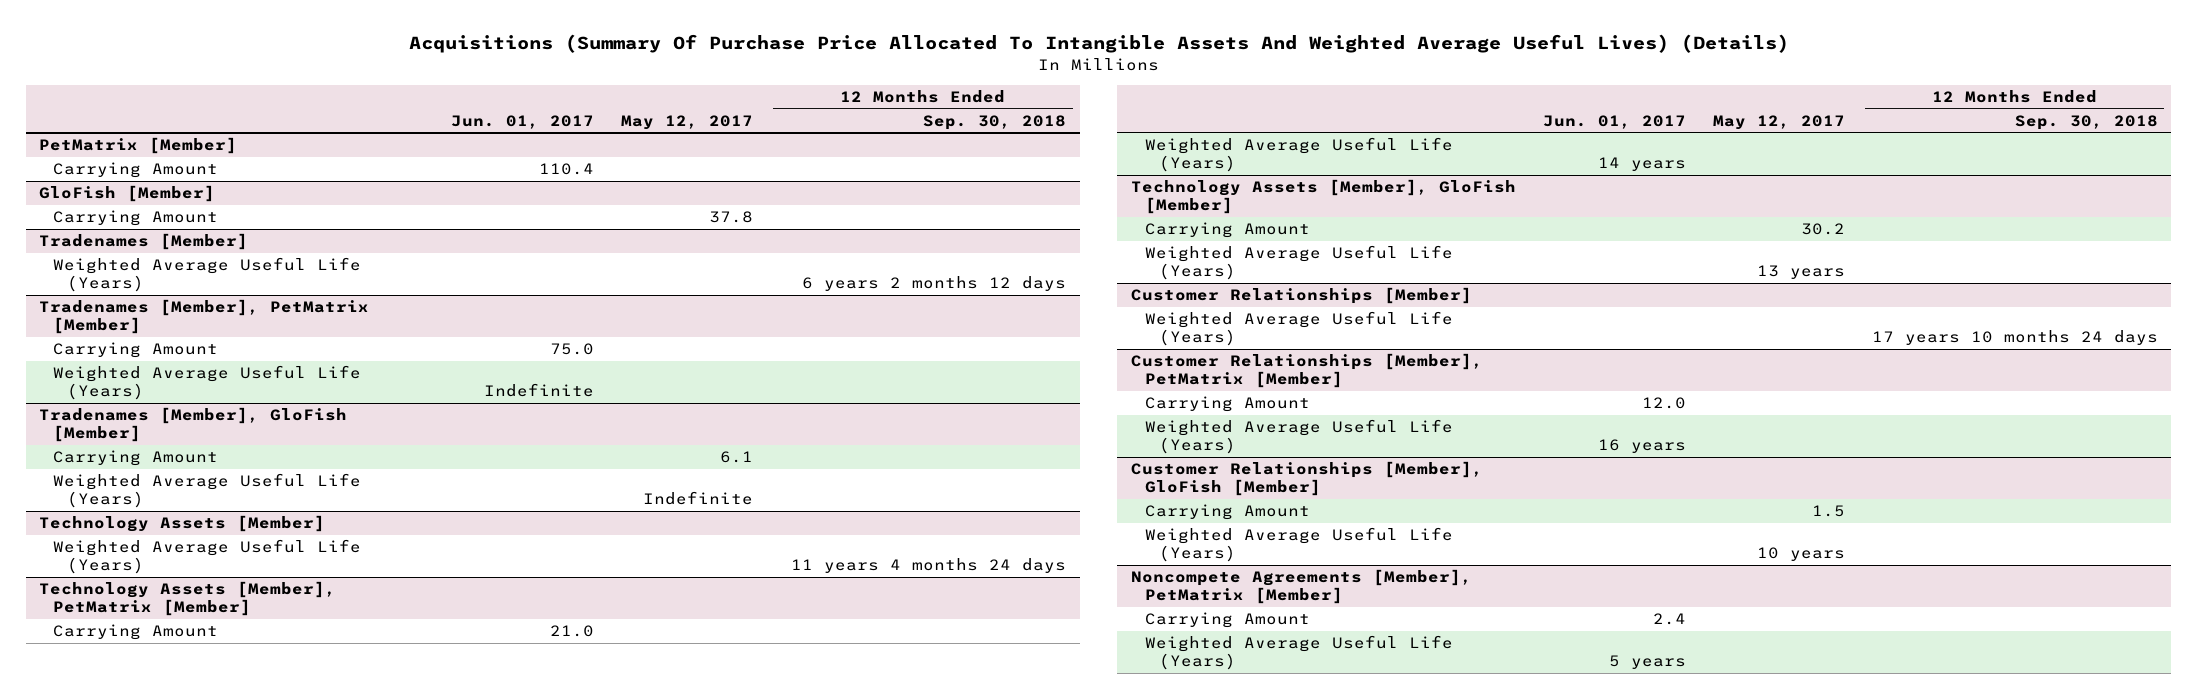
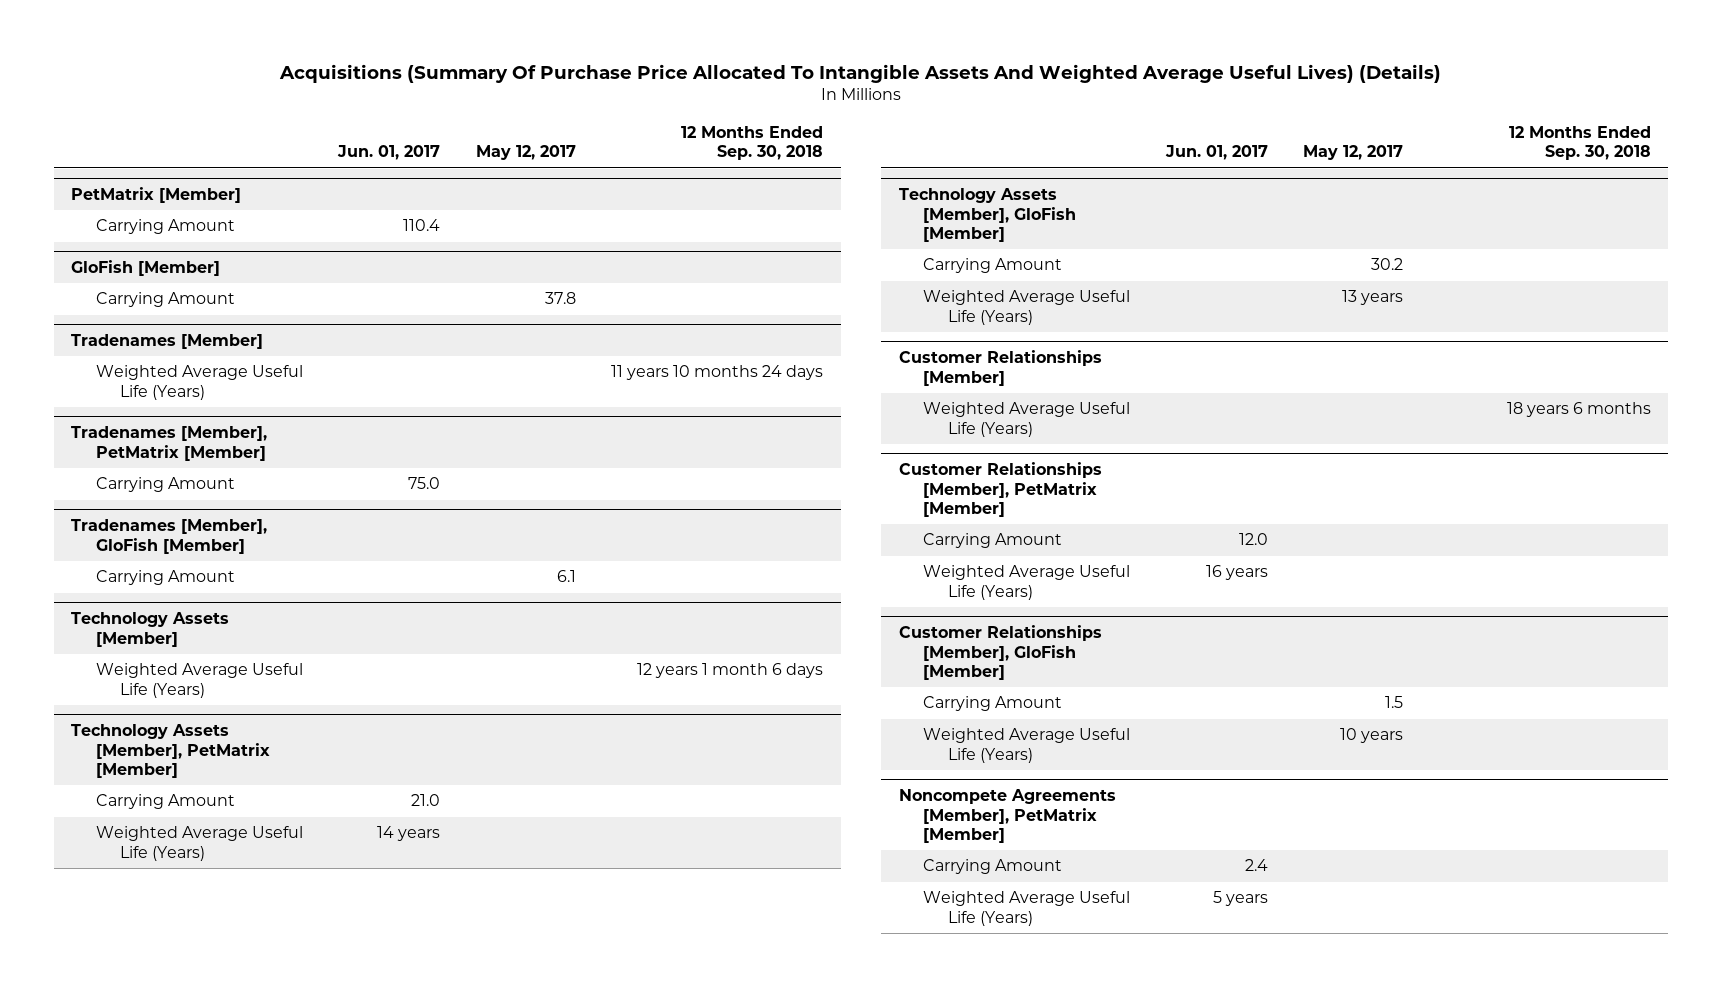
[802,276,1067,292] 6 years 2 months 12 days -> [611,365,824,381] 11 years 10 months 24 days
[53,365,362,401] Weighted Average Useful Life (Years) -> none
[53,473,362,509] Weighted Average Useful Life (Years) -> none
[791,558,1067,574] 11 years 4 months 24 days -> [637,663,824,679] 12 years 1 month 6 days
[1871,330,2158,346] 17 years 10 months 24 days -> [1506,402,1651,418] 18 years 6 months

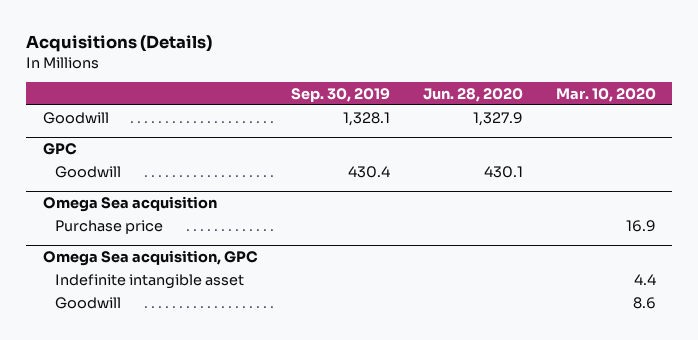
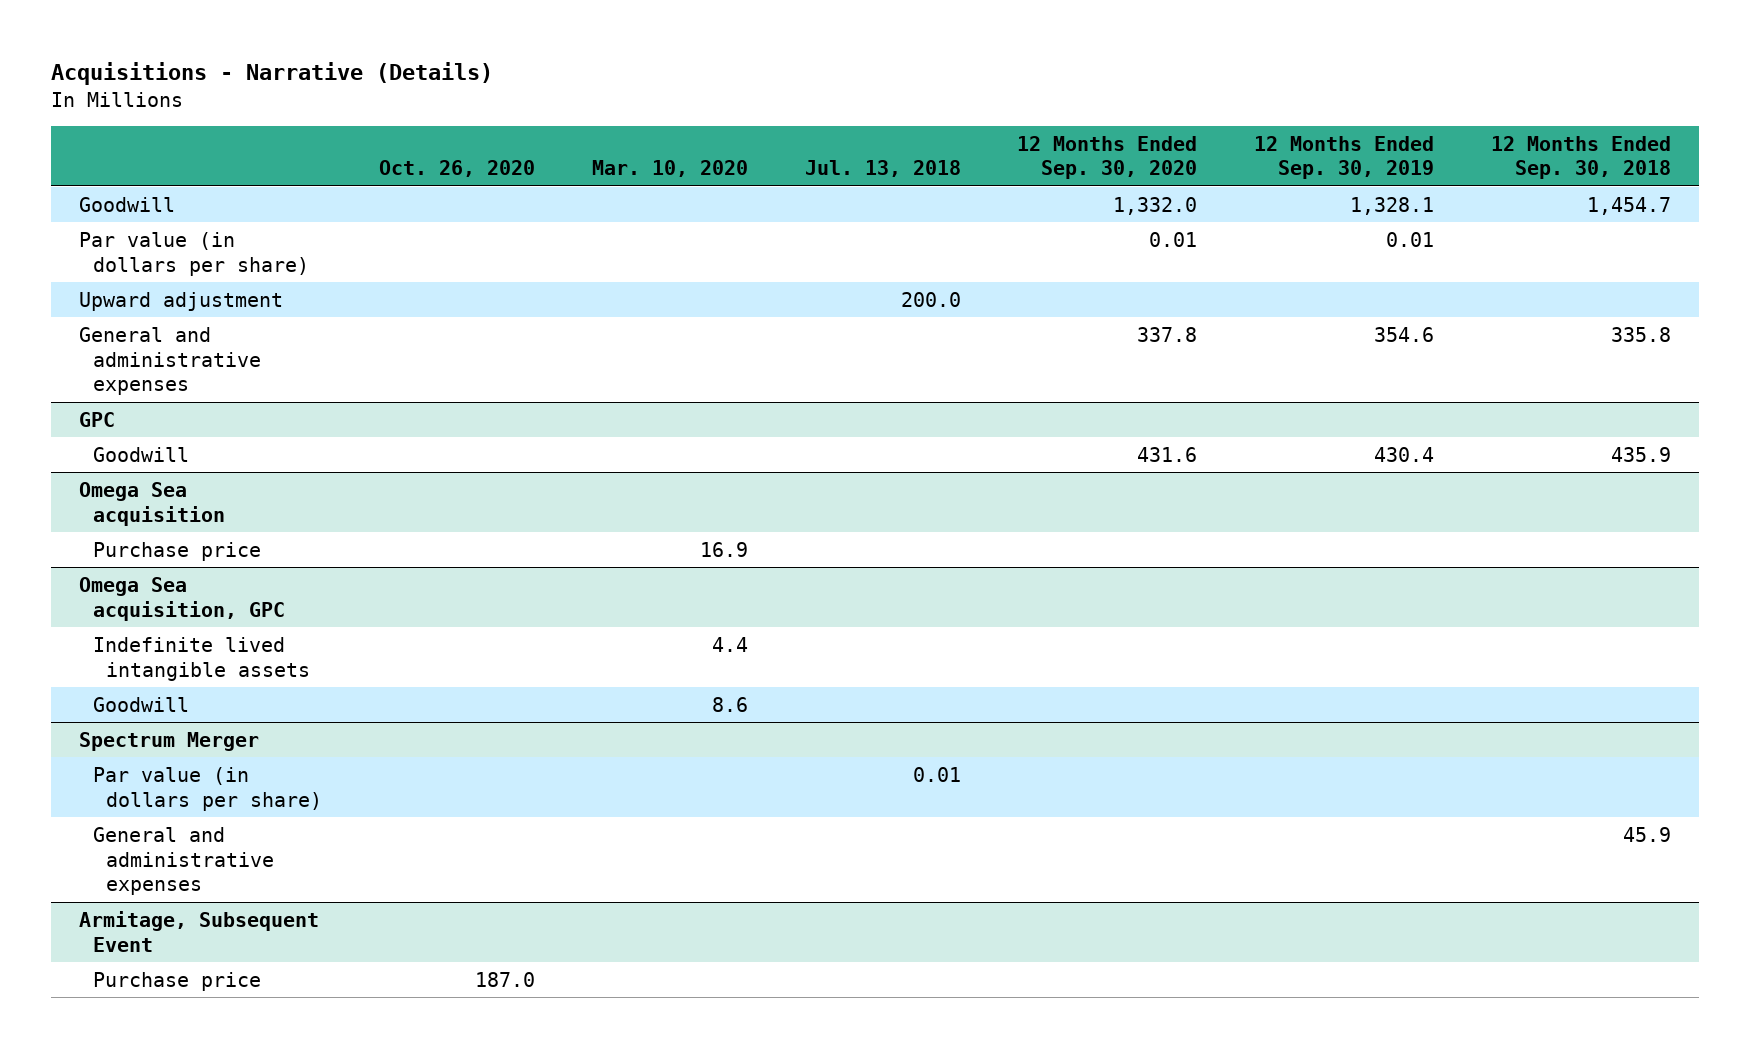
[26,35,213,53] Acquisitions (Details) -> [50,62,493,86] Acquisitions - Narrative (Details)
[290,87,390,102] Sep. 30, 2019 -> none
[422,87,523,102] Jun. 28, 2020 -> none
none -> [379,160,536,178] Oct. 26, 2020
none -> [804,160,961,178] Jul. 13, 2018
none -> [1017,135,1198,180] 12 Months Ended Sep. 30, 2020
none -> [1254,135,1435,180] 12 Months Ended Sep. 30, 2019
none -> [1490,135,1671,180] 12 Months Ended Sep. 30, 2018
none -> [78,231,309,276] Par value (in dollars per share)
none -> [78,291,283,311] Upward adjustment
none -> [78,326,261,396] General and administrative expenses
[55,273,245,289] Indefinite intangible asset -> [92,636,311,681] Indefinite lived intangible assets
none -> [78,731,259,751] Spectrum Merger
none -> [92,766,323,811] Par value (in dollars per share)
none -> [92,826,275,896] General and administrative expenses
none -> [78,910,319,952] Armitage, Subsequent Event
none -> [92,971,261,991] Purchase price

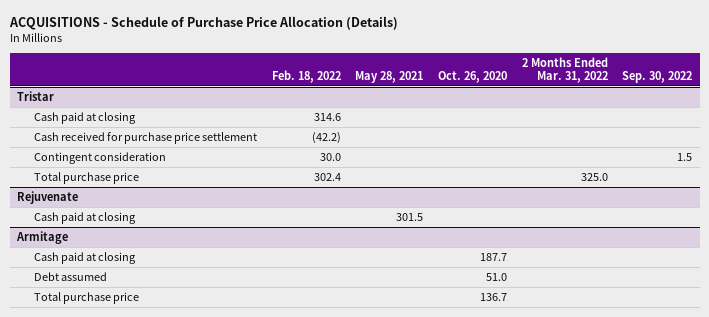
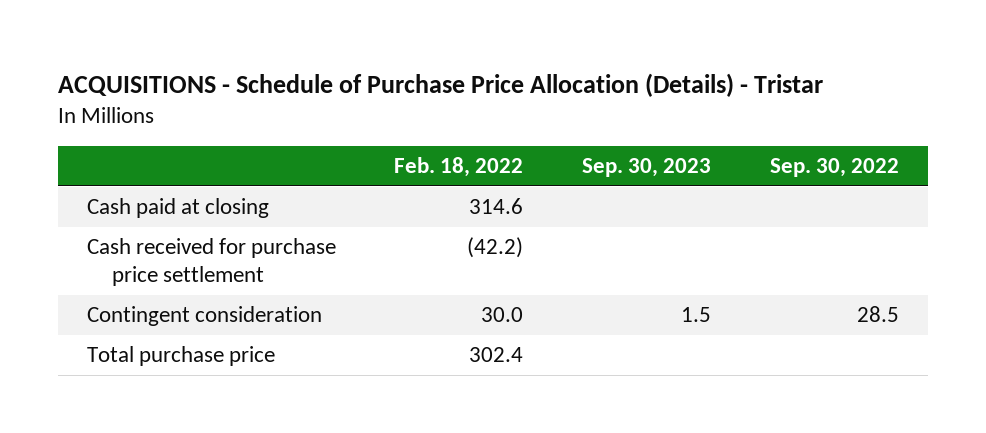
[8,15,398,30] ACQUISITIONS - Schedule of Purchase Price Allocation (Details) -> [57,72,823,97] ACQUISITIONS - Schedule of Purchase Price Allocation (Details) - Tristar
[355,70,424,83] May 28, 2021 -> none
[437,70,507,83] Oct. 26, 2020 -> none
[521,56,608,83] 2 Months Ended Mar. 31, 2022 -> none
none -> [582,158,712,178] Sep. 30, 2023
[16,91,54,102] Tristar -> none
[677,153,693,162] 1.5 -> [856,306,899,323] 28.5
[16,191,78,205] Rejuvenate -> none
[33,212,136,225] Cash paid at closing -> none
[15,231,68,245] Armitage -> none
[33,252,136,265] Cash paid at closing -> none
[33,272,107,282] Debt assumed -> none
[33,292,139,305] Total purchase price -> none

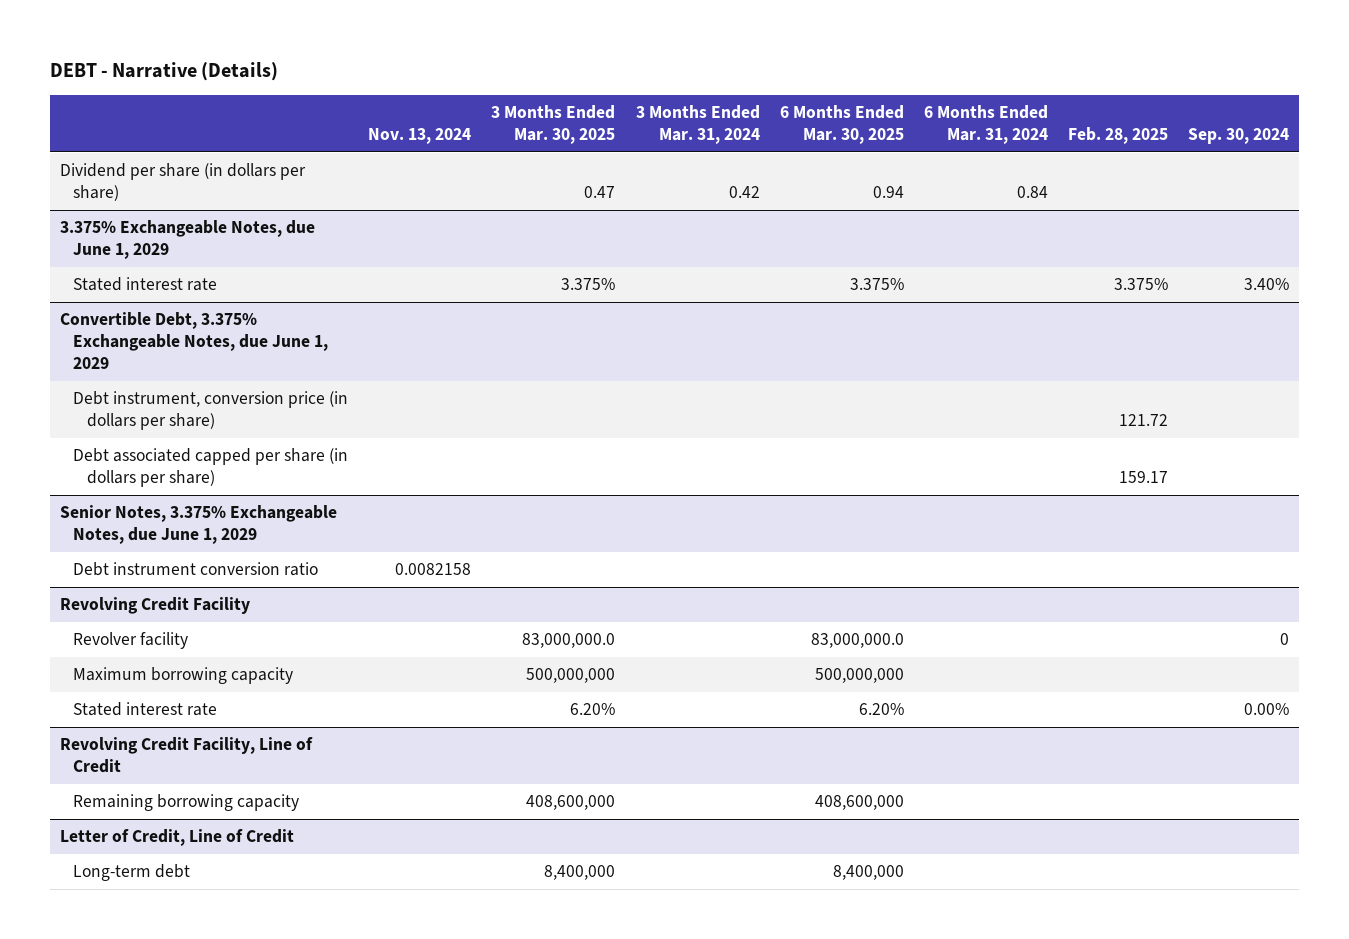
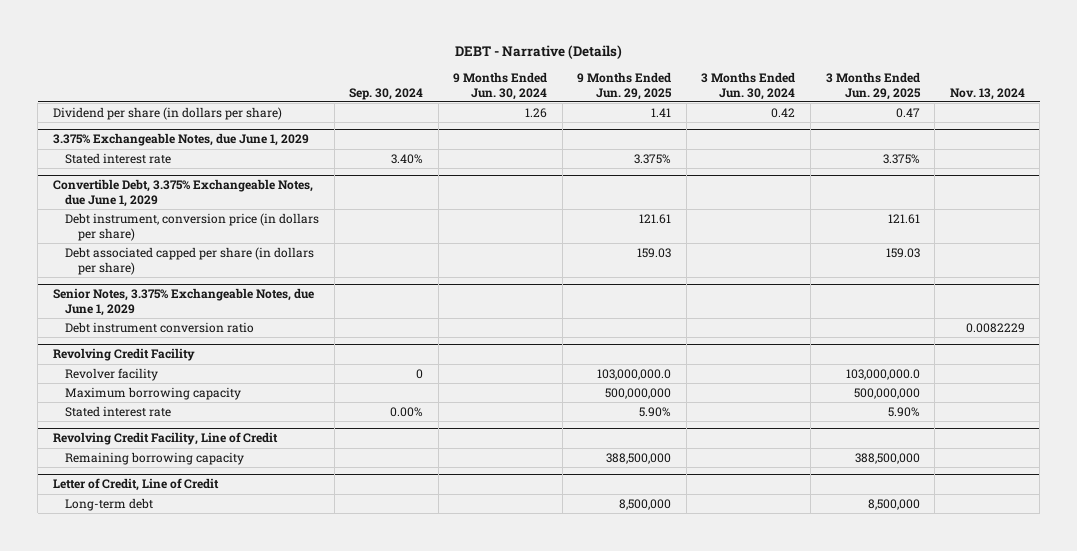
[491,104,616,144] 3 Months Ended Mar. 30, 2025 -> none
[635,104,760,144] 3 Months Ended Mar. 31, 2024 -> none
[779,104,904,144] 6 Months Ended Mar. 30, 2025 -> none
[923,104,1048,144] 6 Months Ended Mar. 31, 2024 -> none
[1067,126,1168,144] Feb. 28, 2025 -> none
none -> [453,71,548,100] 9 Months Ended Jun. 30, 2024
none -> [577,71,673,100] 9 Months Ended Jun. 29, 2025
none -> [701,71,796,100] 3 Months Ended Jun. 30, 2024
none -> [825,71,921,100] 3 Months Ended Jun. 29, 2025
[395,563,472,576] 0.0082158 -> [965,322,1025,333] 0.0082229

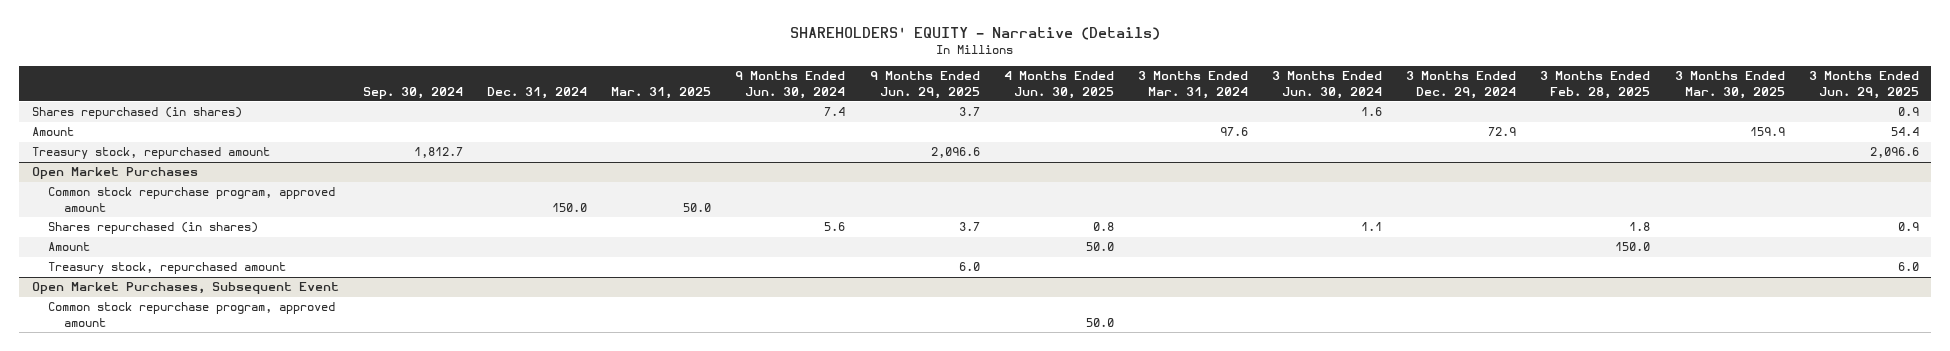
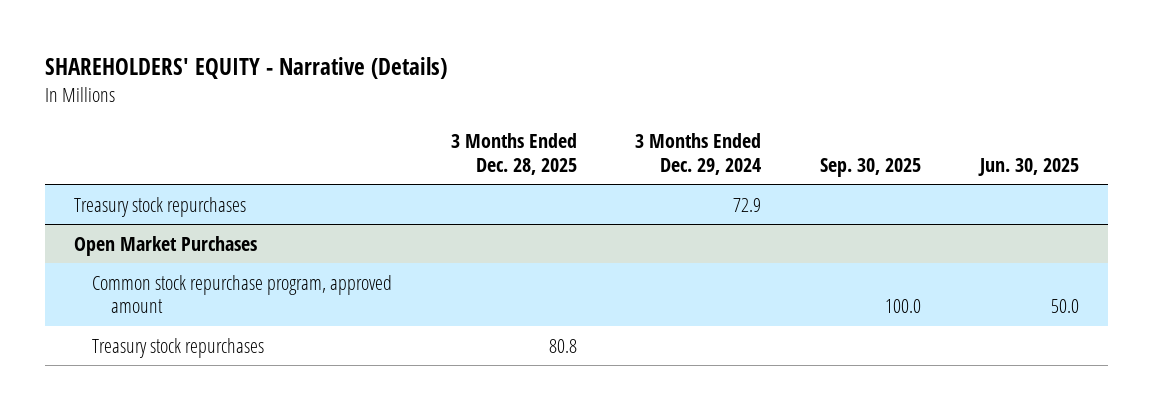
[362,86,463,99] Sep. 30, 2024 -> none
[486,86,587,99] Dec. 31, 2024 -> none
[611,86,712,99] Mar. 31, 2025 -> none
[735,71,846,99] 9 Months Ended Jun. 30, 2024 -> none
[869,71,980,99] 9 Months Ended Jun. 29, 2025 -> none
[1003,71,1114,99] 4 Months Ended Jun. 30, 2025 -> none
[1137,71,1248,99] 3 Months Ended Mar. 31, 2024 -> none
[1272,71,1383,99] 3 Months Ended Jun. 30, 2024 -> none
[1540,71,1651,99] 3 Months Ended Feb. 28, 2025 -> none
[1674,71,1785,99] 3 Months Ended Mar. 30, 2025 -> none
[1808,71,1919,99] 3 Months Ended Jun. 29, 2025 -> none
none -> [450,133,577,175] 3 Months Ended Dec. 28, 2025
none -> [820,157,922,177] Sep. 30, 2025
none -> [977,157,1079,176] Jun. 30, 2025
[31,107,242,120] Shares repurchased (in shares) -> none
[31,147,270,160] Treasury stock, repurchased amount -> none
[31,127,74,137] Amount -> [73,196,246,217] Treasury stock repurchases
[47,222,258,235] Shares repurchased (in shares) -> none
[47,262,286,275] Treasury stock, repurchased amount -> none
[31,282,339,295] Open Market Purchases, Subsequent Event -> none
[47,302,335,327] Common stock repurchase program, approved amount -> none
[47,242,90,252] Amount -> [92,337,265,358] Treasury stock repurchases

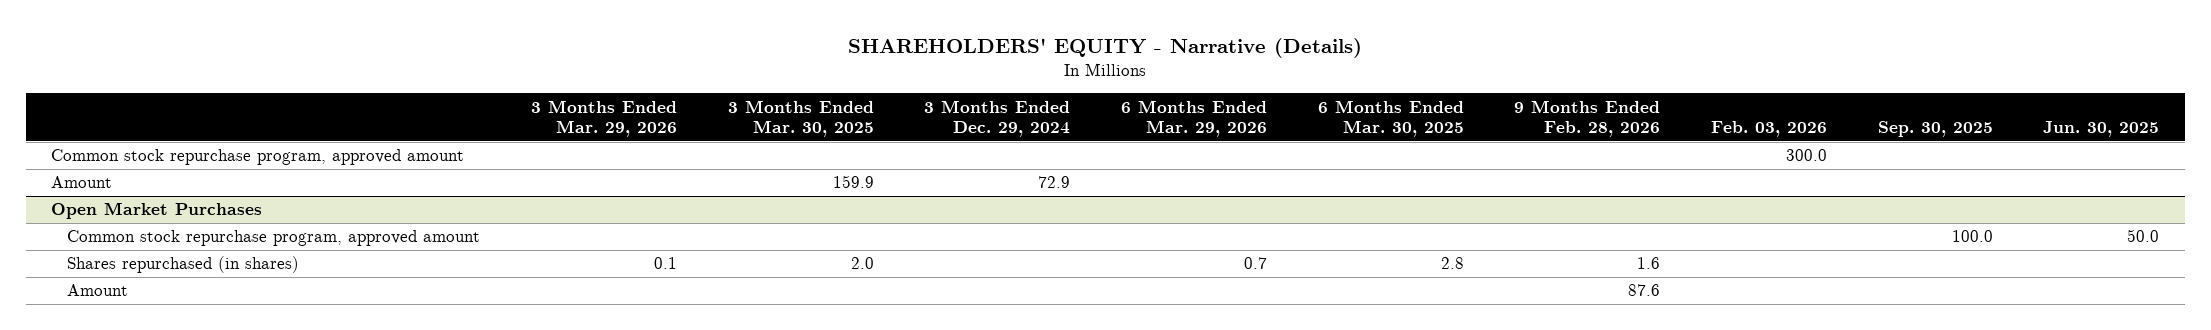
[450,133,577,175] 3 Months Ended Dec. 28, 2025 -> none
none -> [530,99,677,137] 3 Months Ended Mar. 29, 2026
none -> [727,99,874,137] 3 Months Ended Mar. 30, 2025
none -> [1120,99,1267,137] 6 Months Ended Mar. 29, 2026
none -> [1317,99,1464,137] 6 Months Ended Mar. 30, 2025
none -> [1514,99,1661,137] 9 Months Ended Feb. 28, 2026
none -> [1710,120,1827,137] Feb. 03, 2026
none -> [51,149,465,166] Common stock repurchase program, approved amount
[73,196,246,217] Treasury stock repurchases -> [51,176,113,189] Amount
none -> [67,256,300,274] Shares repurchased (in shares)
[92,337,265,358] Treasury stock repurchases -> [67,284,129,297] Amount

